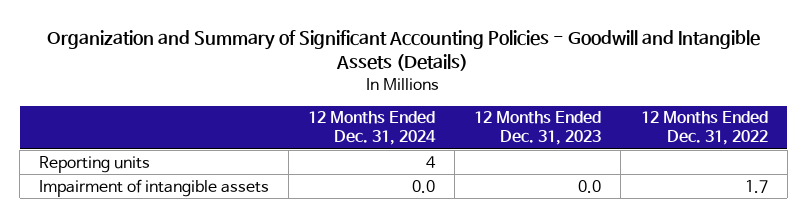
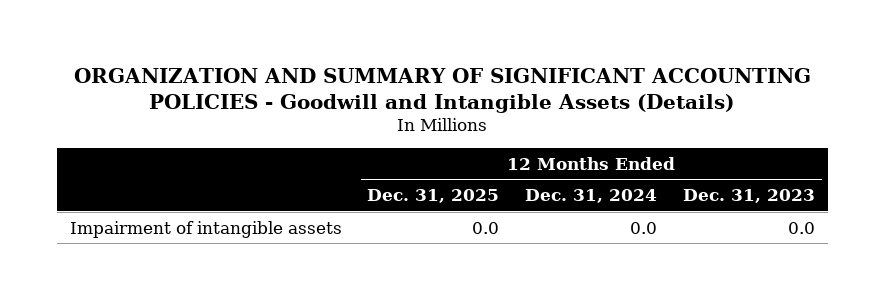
[47,30,761,72] Organization and Summary of Significant Accounting Policies - Goodwill and Intangible Assets (Details) -> [74,67,812,113] ORGANIZATION AND SUMMARY OF SIGNIFICANT ACCOUNTING POLICIES - Goodwill and Intangible Assets (Details)
[640,111,768,146] 12 Months Ended Dec. 31, 2022 -> none
none -> [367,189,500,204] Dec. 31, 2025
[39,155,151,173] Reporting units -> none

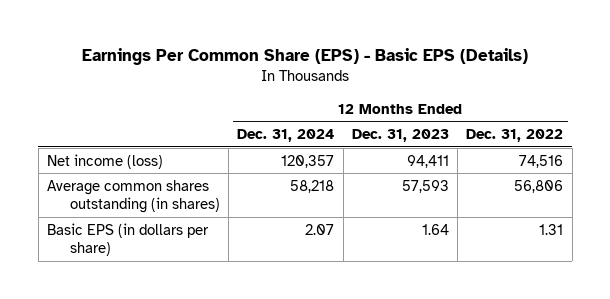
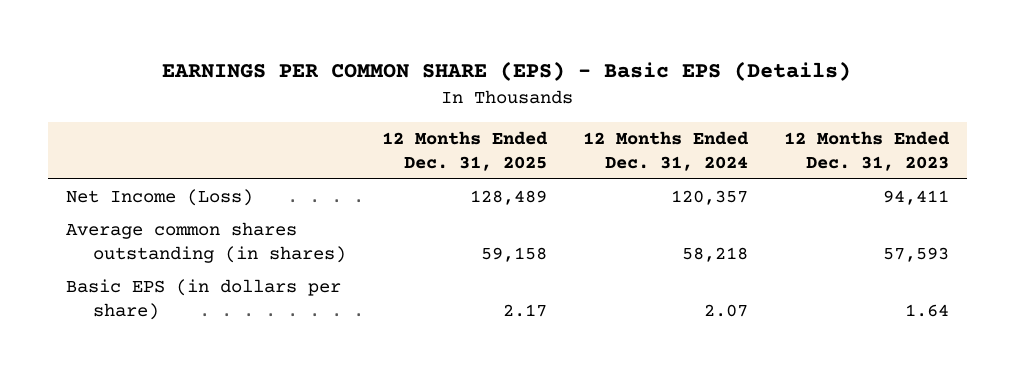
[82,48,529,66] Earnings Per Common Share (EPS) - Basic EPS (Details) -> [162,61,852,82] EARNINGS PER COMMON SHARE (EPS) - Basic EPS (Details)
[466,129,564,143] Dec. 31, 2022 -> none
none -> [382,130,549,171] 12 Months Ended Dec. 31, 2025
[46,153,163,169] Net income (loss) -> [65,189,253,207] Net Income (Loss)

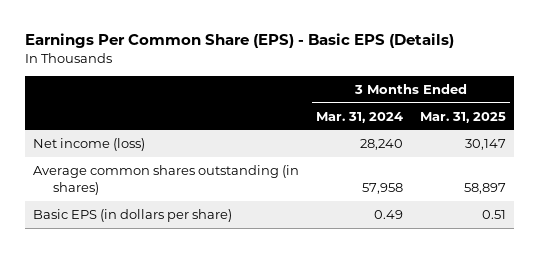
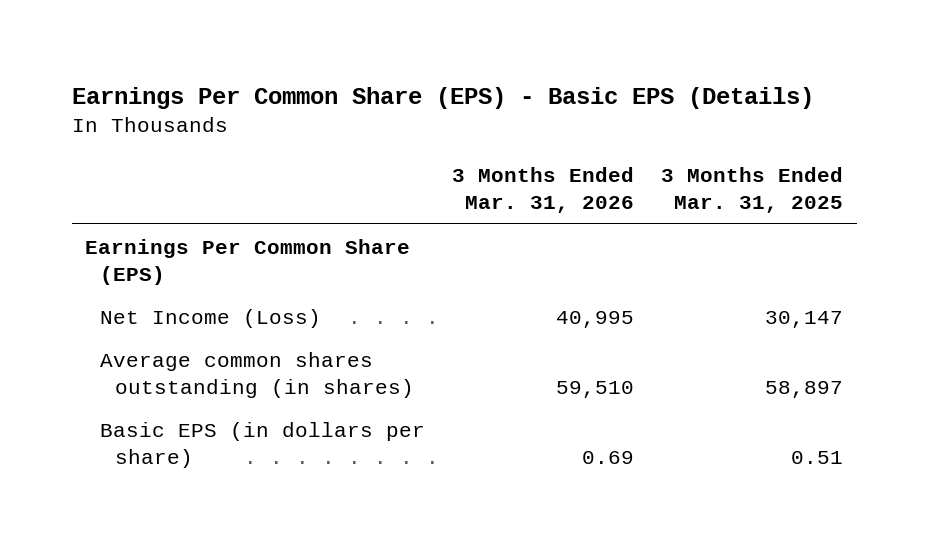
[316,111,404,123] Mar. 31, 2024 -> none
none -> [452,166,635,213] 3 Months Ended Mar. 31, 2026
none -> [85,238,411,285] Earnings Per Common Share (EPS)
[33,138,146,152] Net income (loss) -> [100,308,322,328] Net Income (Loss)

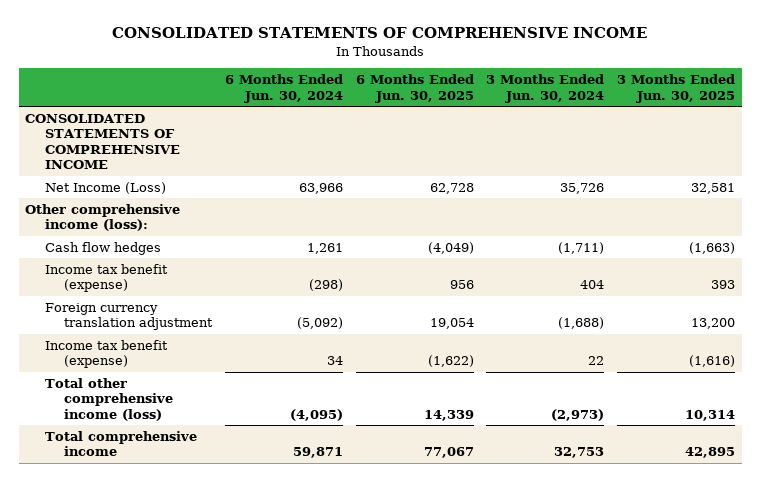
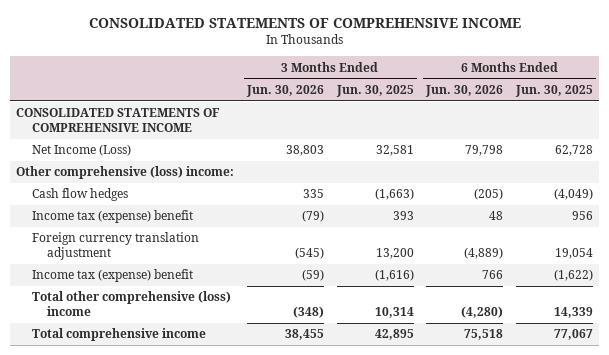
[224,74,343,103] 6 Months Ended Jun. 30, 2024 -> none
[486,74,605,103] 3 Months Ended Jun. 30, 2024 -> none
none -> [245,84,324,97] Jun. 30, 2026
none -> [425,84,504,97] Jun. 30, 2026
[25,203,181,232] Other comprehensive income (loss): -> [16,166,235,180] Other comprehensive (loss) income:
[44,263,168,293] Income tax benefit (expense) -> [31,210,193,224] Income tax (expense) benefit
[44,339,168,369] Income tax benefit (expense) -> [31,269,193,283] Income tax (expense) benefit
[44,377,173,421] Total other comprehensive income (loss) -> [31,291,231,316] Total other comprehensive (loss) income

